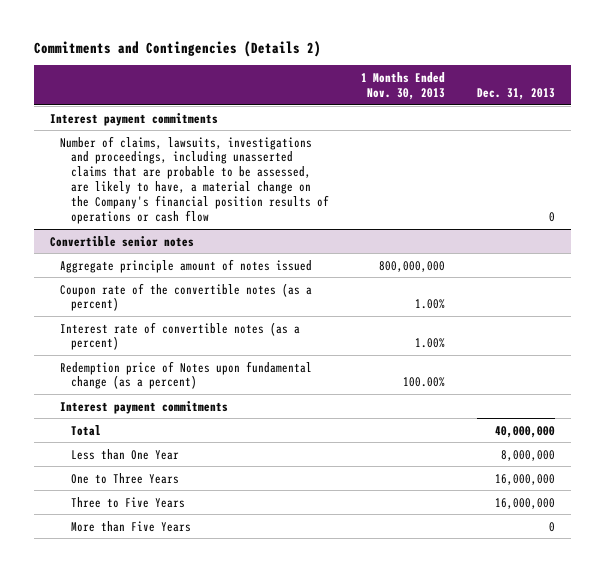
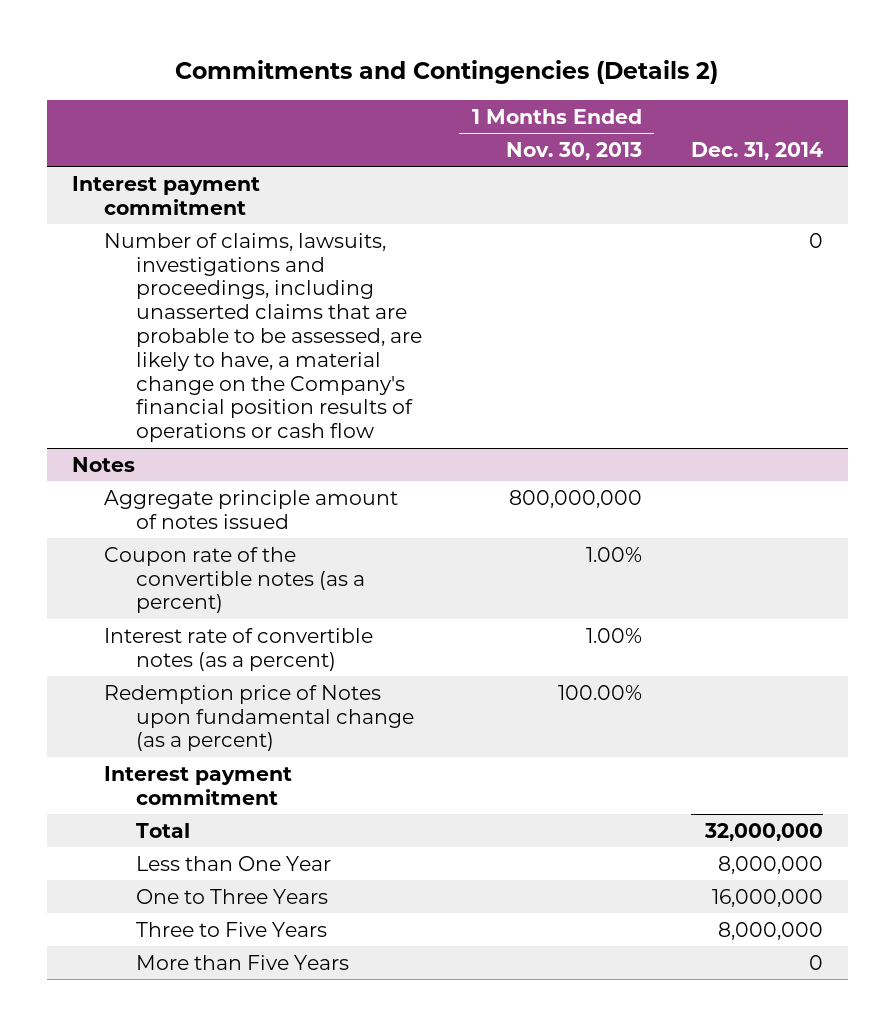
[477,87,556,100] Dec. 31, 2013 -> none
none -> [690,141,823,160] Dec. 31, 2014
[49,112,218,126] Interest payment commitments -> [72,175,261,215] Interest payment commitment
[49,235,194,247] Convertible senior notes -> [72,456,136,472] Notes
[60,400,229,414] Interest payment commitments -> [104,765,293,805] Interest payment commitment

